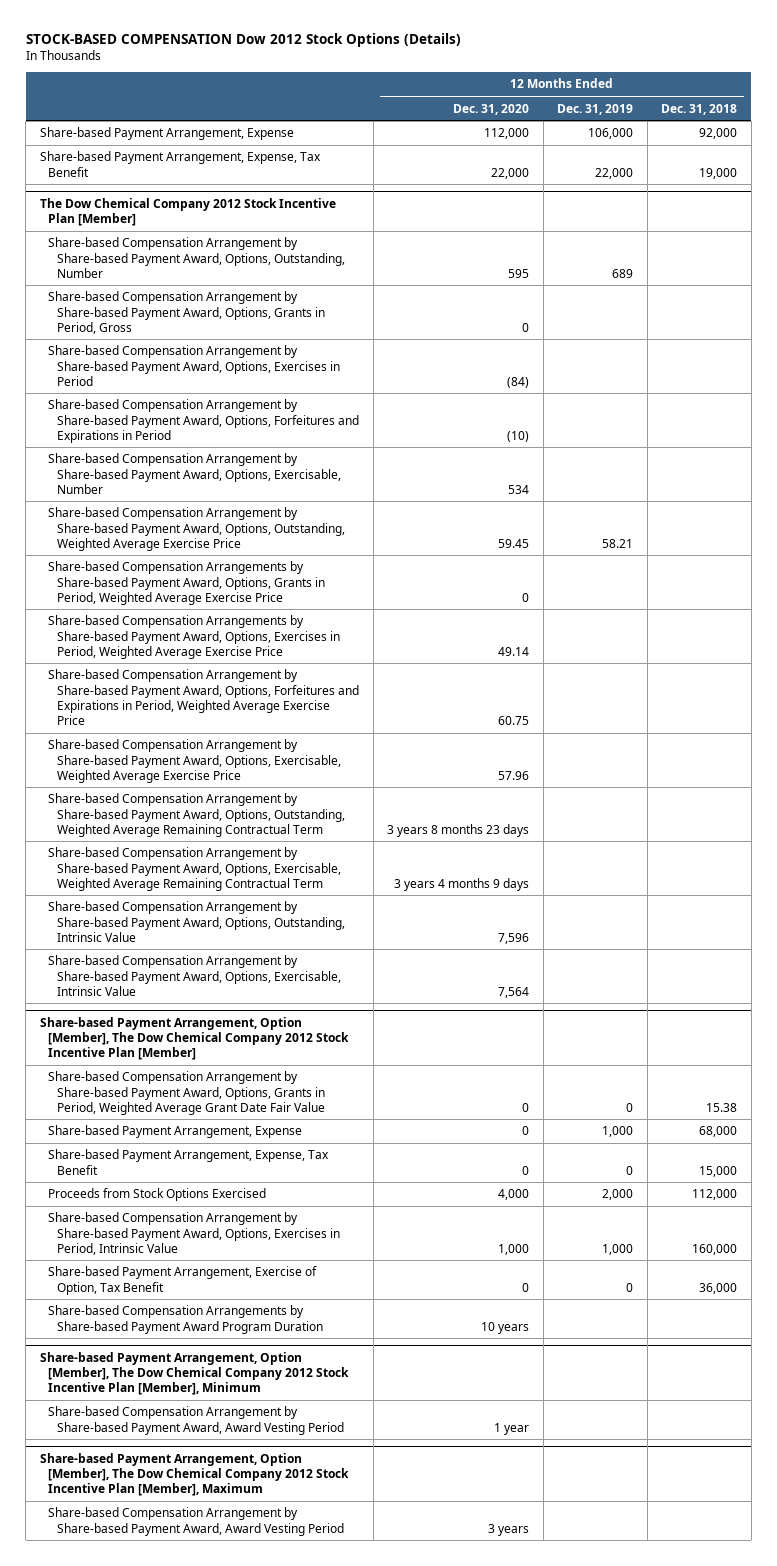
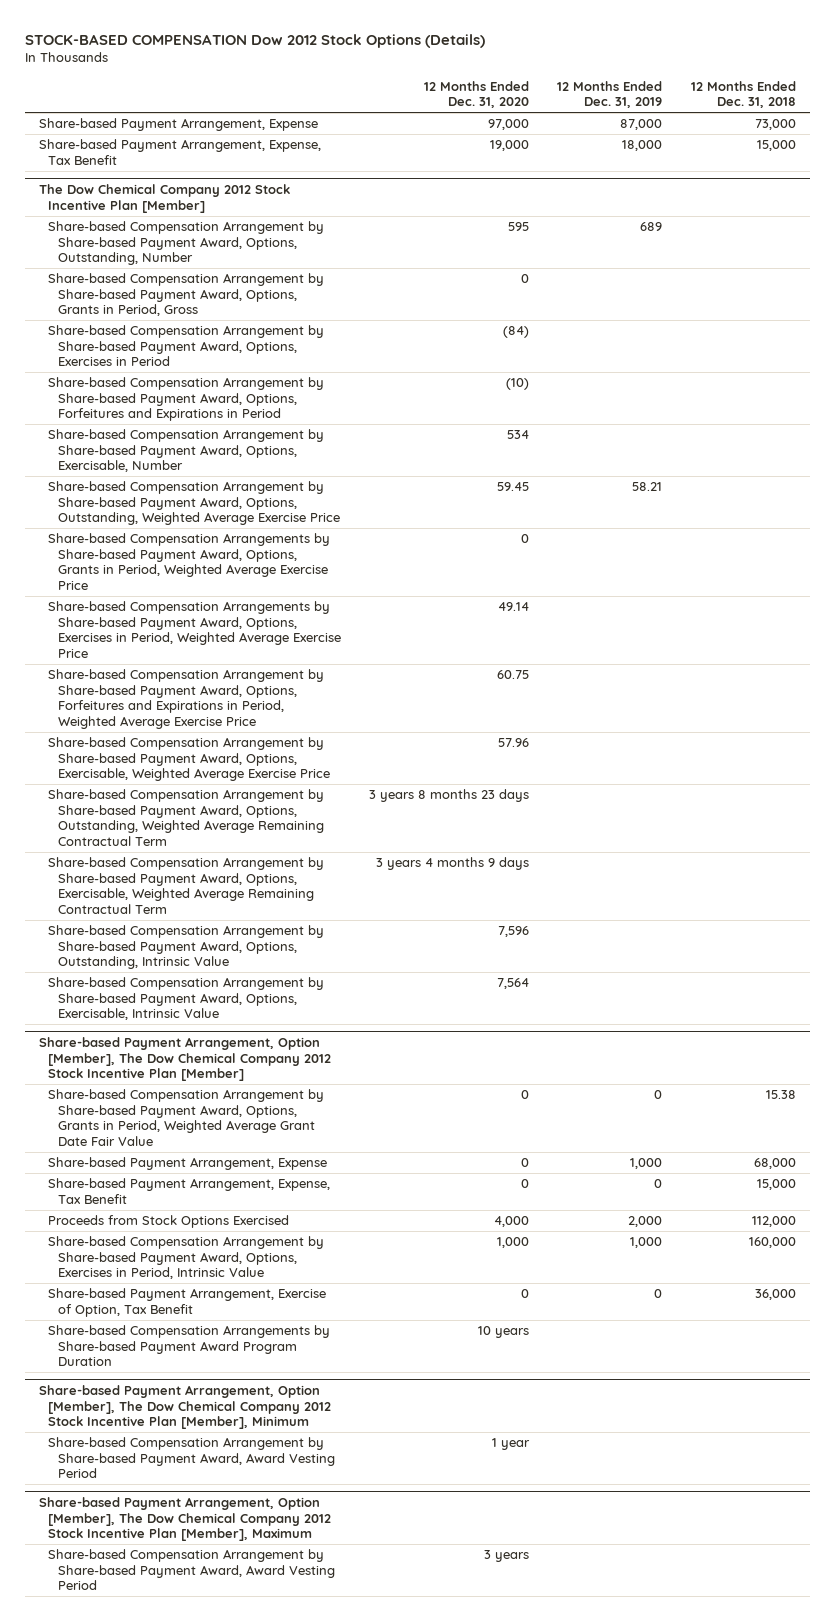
[484,128,530,140] 112,000 -> [487,119,529,131] 97,000
[588,128,634,140] 106,000 -> [620,119,663,131] 87,000
[699,128,738,140] 92,000 -> [754,119,796,131] 73,000
[491,167,530,179] 22,000 -> [489,140,529,152] 19,000
[595,167,634,179] 22,000 -> [622,140,663,152] 18,000
[699,167,738,179] 19,000 -> [756,140,796,152] 15,000

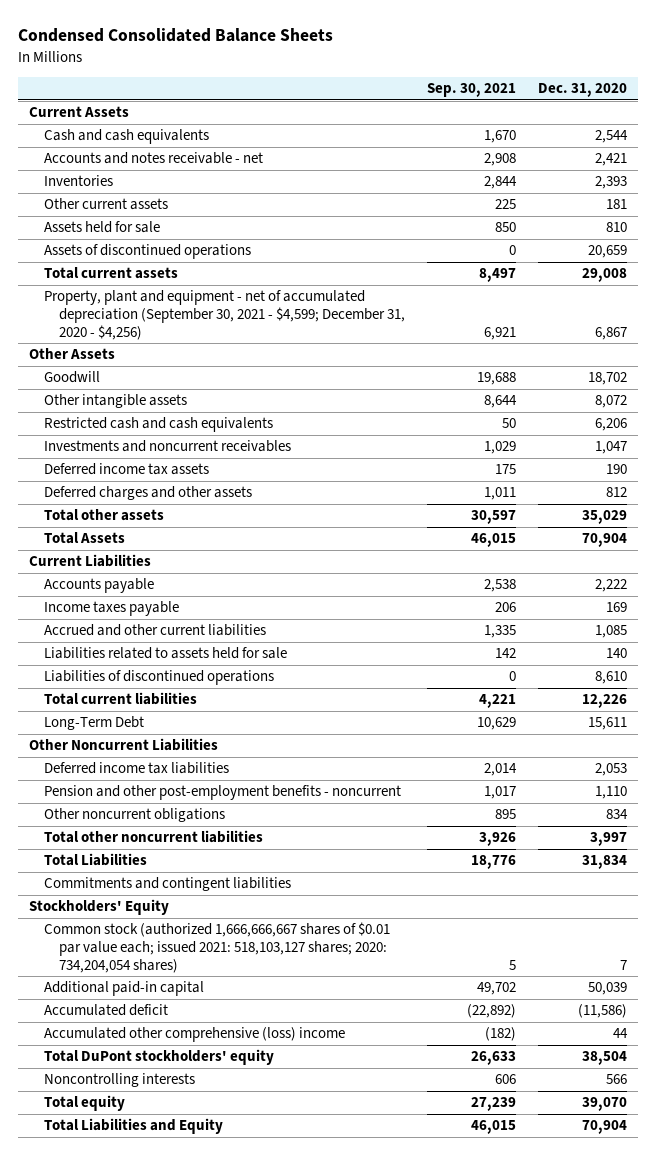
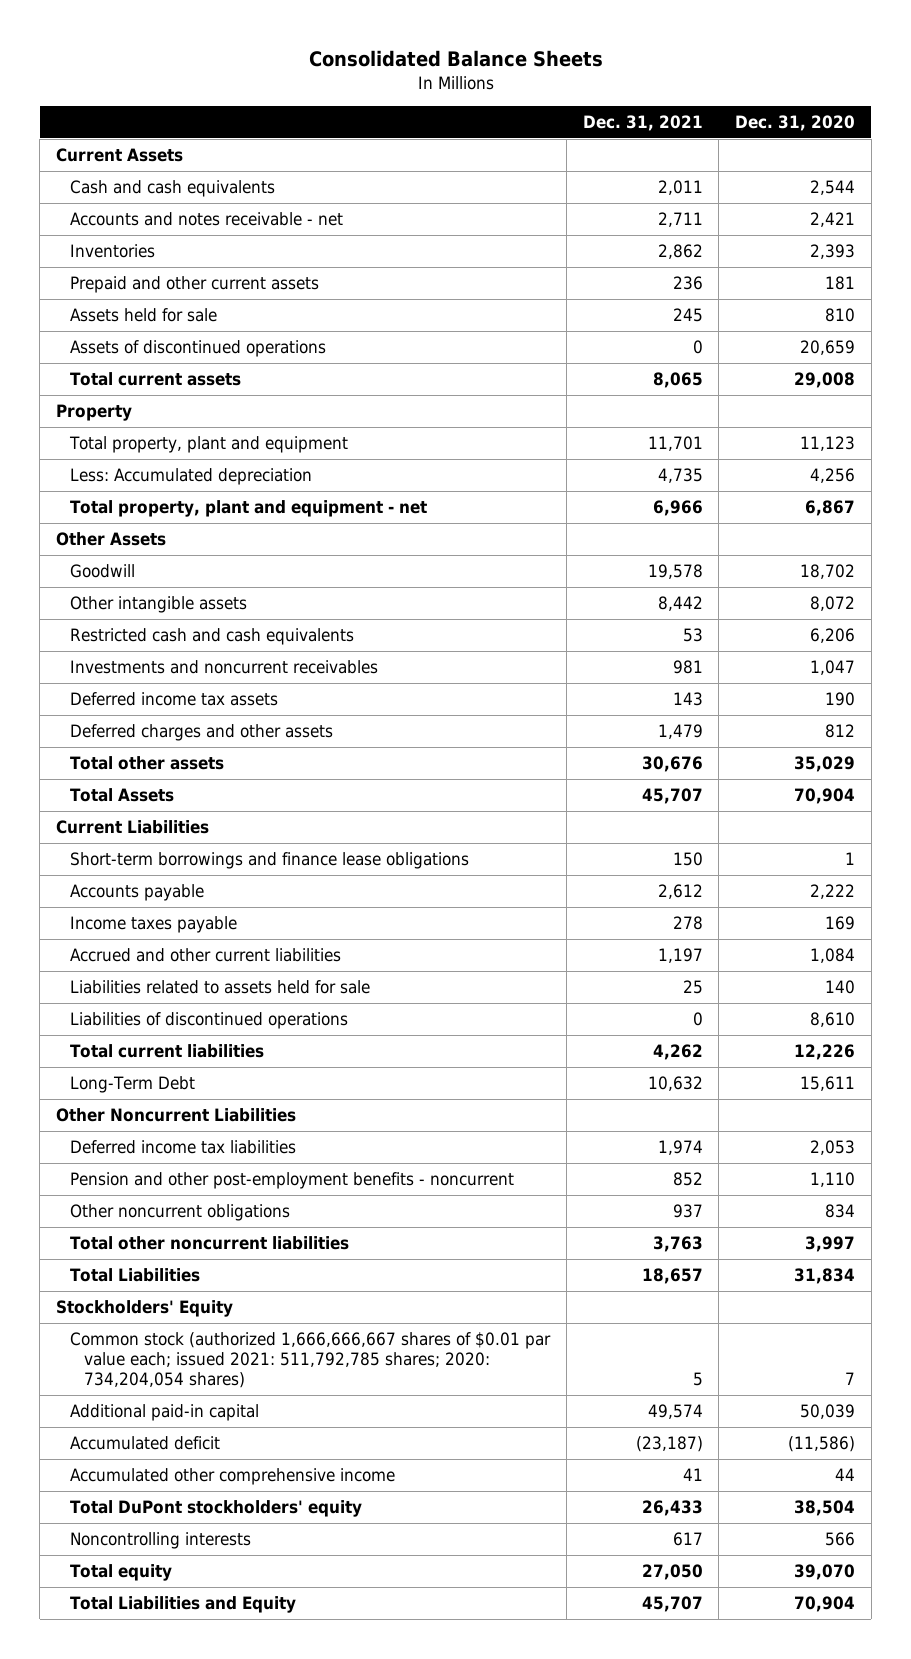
[17,28,333,43] Condensed Consolidated Balance Sheets -> [308,50,603,68] Consolidated Balance Sheets
[426,83,516,98] Sep. 30, 2021 -> none
none -> [582,114,703,131] Dec. 31, 2021
[43,198,168,211] Other current assets -> [70,276,320,294] Prepaid and other current assets
none -> [56,404,133,422] Property
none -> [69,436,349,454] Total property, plant and equipment
none -> [70,468,313,486] Less: Accumulated depreciation
[43,290,405,340] Property, plant and equipment - net of accumulated depreciation (September 30, 2021 - $4,599; December 31, 2020 - $4,256) -> [70,500,428,518] Total property, plant and equipment - net
none -> [70,852,470,870] Short-term borrowings and finance lease obligations
[594,625,627,639] 1,085 -> [809,948,855,964] 1,084
[43,877,291,892] Commitments and contingent liabilities -> none
[43,922,390,973] Common stock (authorized 1,666,666,667 shares of $0.01 par value each; issued 2021: 518,103,127 shares; 2020: 734,204,054 shares) -> [70,1332,552,1388] Common stock (authorized 1,666,666,667 shares of $0.01 par value each; issued 2021: 511,792,785 shares; 2020: 734,204,054 shares)
[43,1027,345,1043] Accumulated other comprehensive (loss) income -> [70,1468,396,1486] Accumulated other comprehensive income

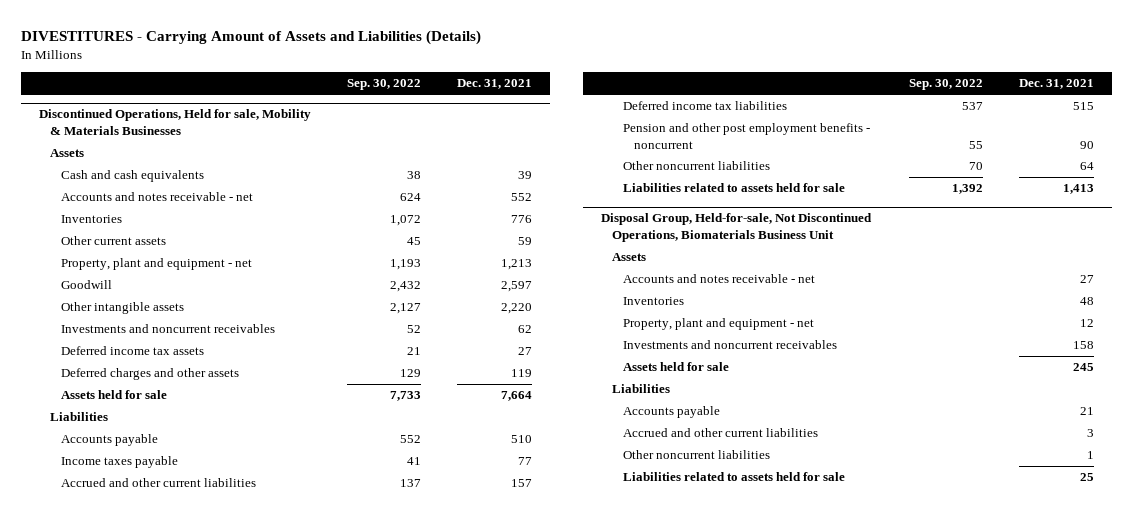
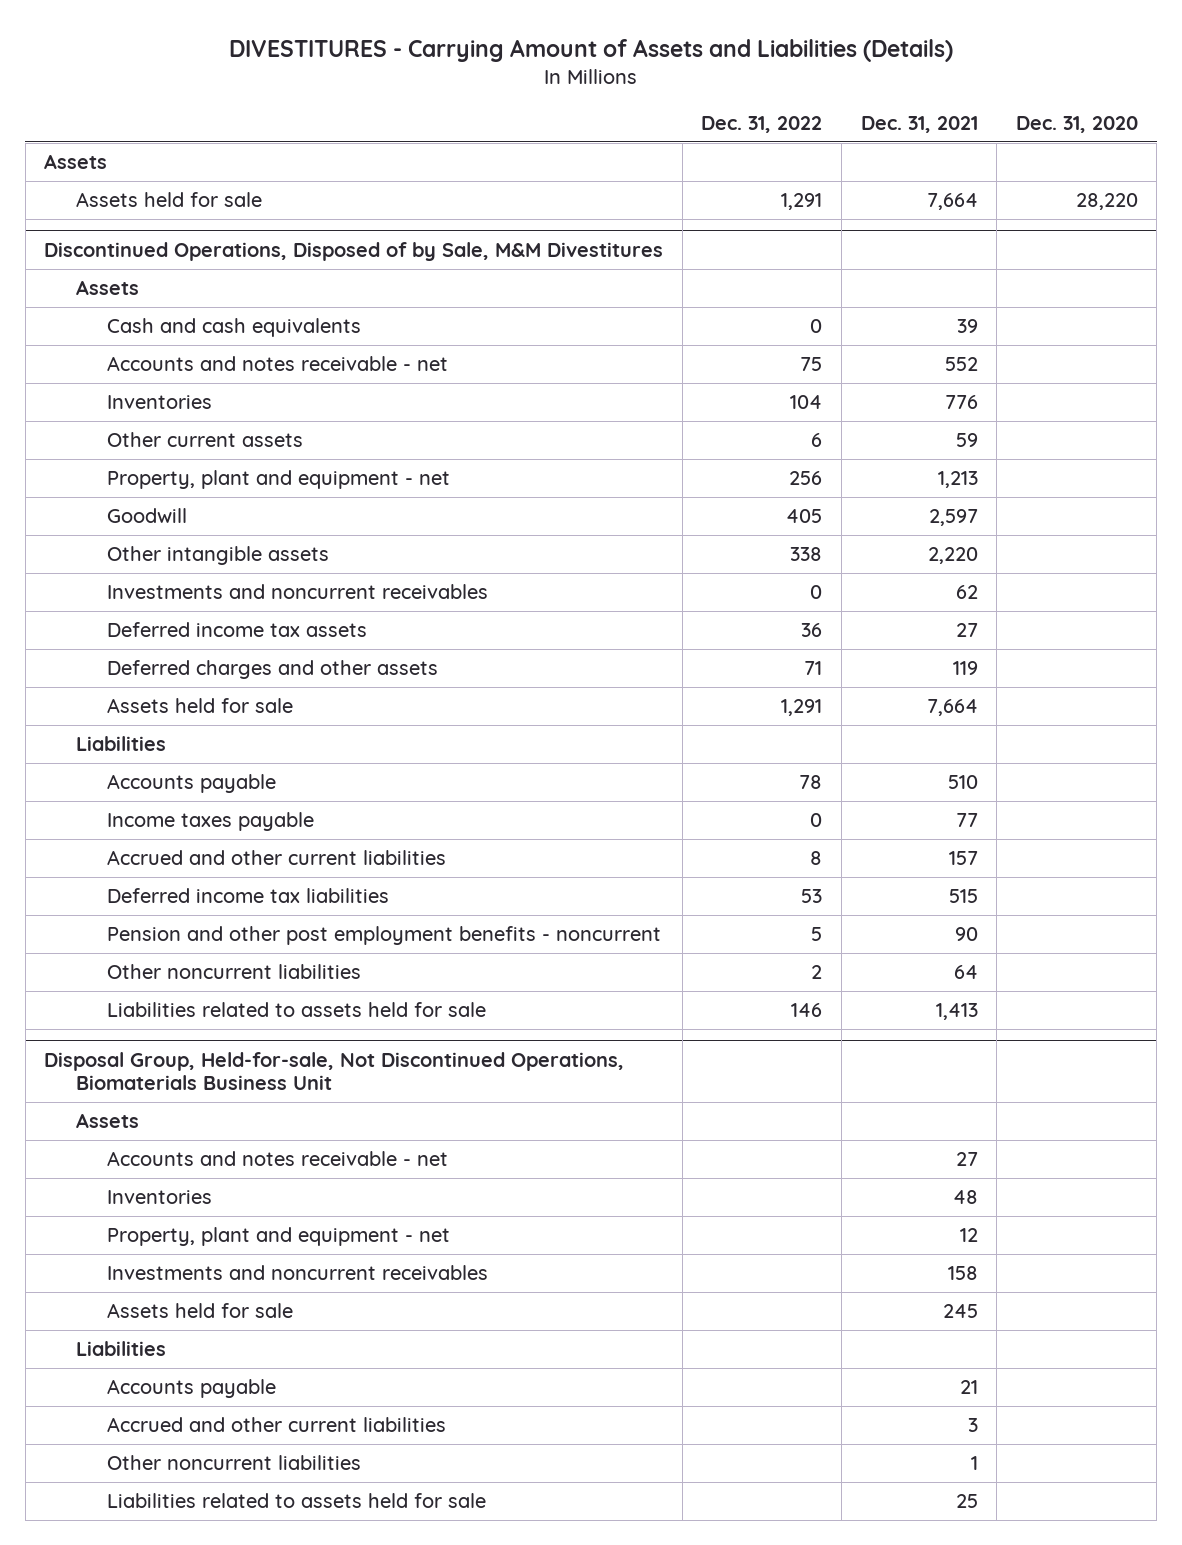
[346,79,421,91] Sep. 30, 2022 -> none
none -> [701,115,823,133] Dec. 31, 2022
none -> [1015,115,1138,133] Dec. 31, 2020
[38,109,311,135] Discontinued Operations, Held for sale, Mobility & Materials Businesses -> none
none -> [75,192,262,208] Assets held for sale
none -> [44,241,664,261] Discontinued Operations, Disposed of by Sale, M&M Divestitures
none -> [75,280,139,296] Assets

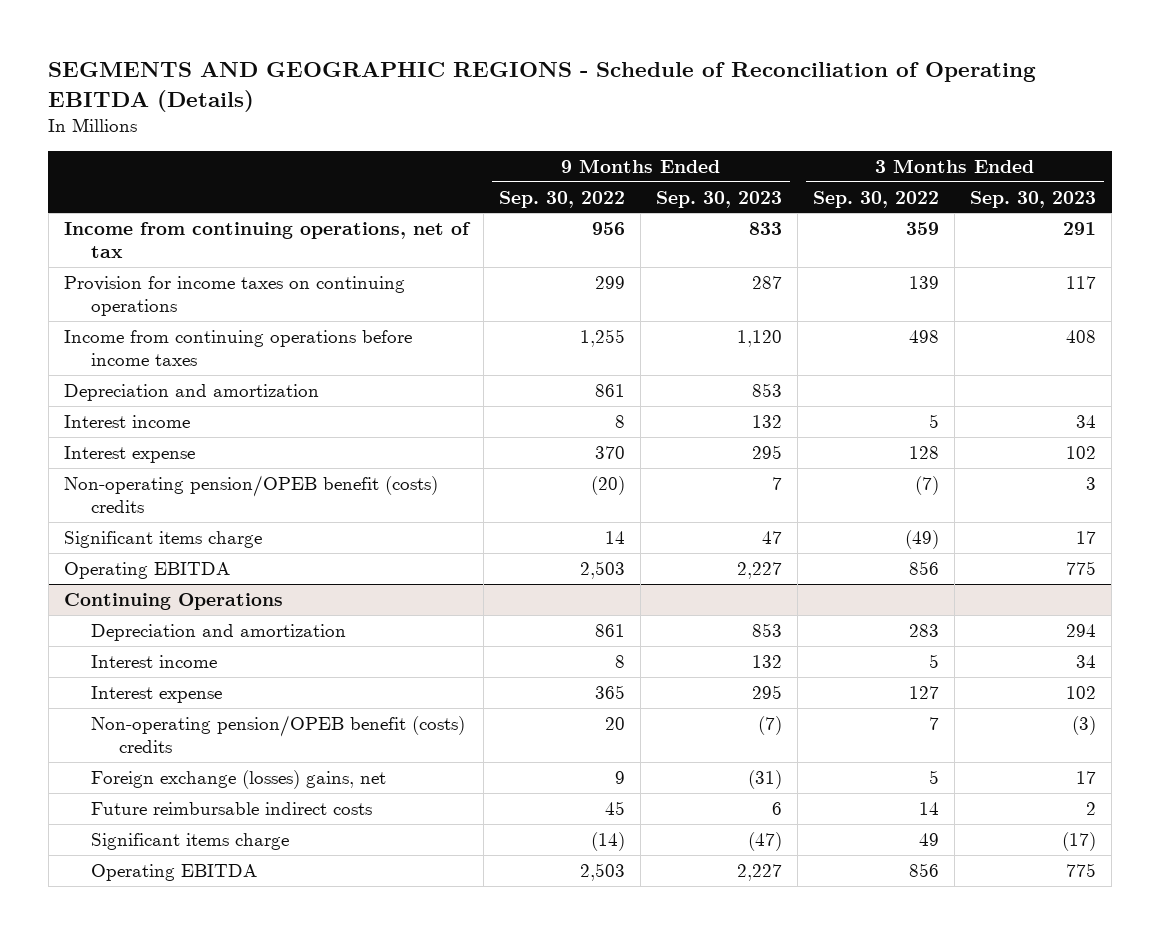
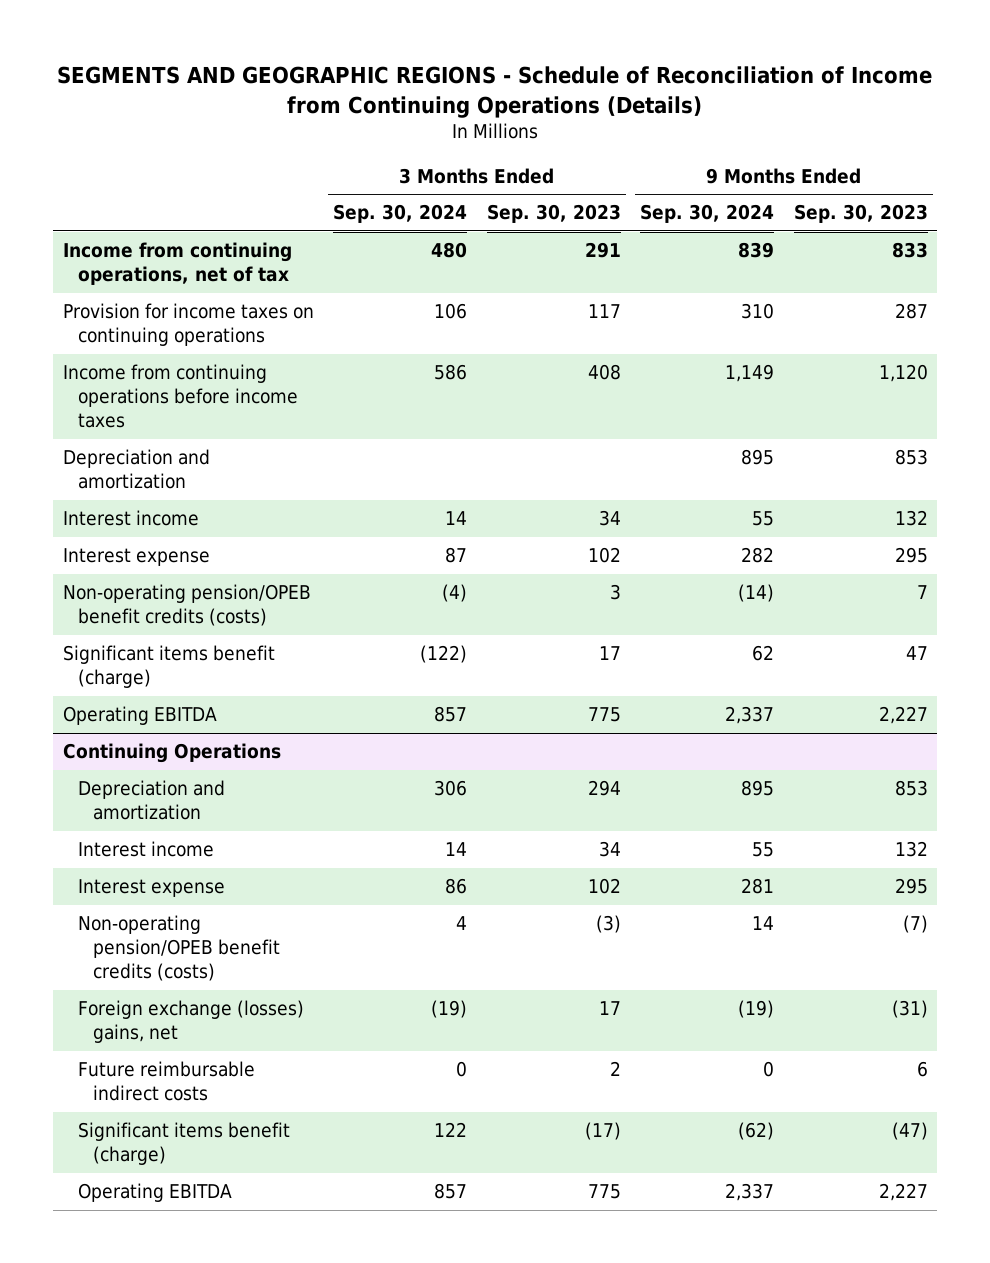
[48,62,1037,112] SEGMENTS AND GEOGRAPHIC REGIONS - Schedule of Reconciliation of Operating EBITDA (Details) -> [57,65,933,118] SEGMENTS AND GEOGRAPHIC REGIONS - Schedule of Reconciliation of Income from Continuing Operations (Details)
[499,190,626,208] Sep. 30, 2022 -> none
[813,190,940,208] Sep. 30, 2022 -> none
none -> [333,204,468,224] Sep. 30, 2024
none -> [640,204,775,224] Sep. 30, 2024
[63,474,438,513] Non-operating pension/OPEB benefit (costs) credits -> [62,584,311,627] Non-operating pension/OPEB benefit credits (costs)
[63,530,262,548] Significant items charge -> [62,645,275,689] Significant items benefit (charge)
[91,714,466,753] Non-operating pension/OPEB benefit (costs) credits -> [77,915,281,982] Non-operating pension/OPEB benefit credits (costs)
[91,832,290,850] Significant items charge -> [77,1122,290,1166] Significant items benefit (charge)

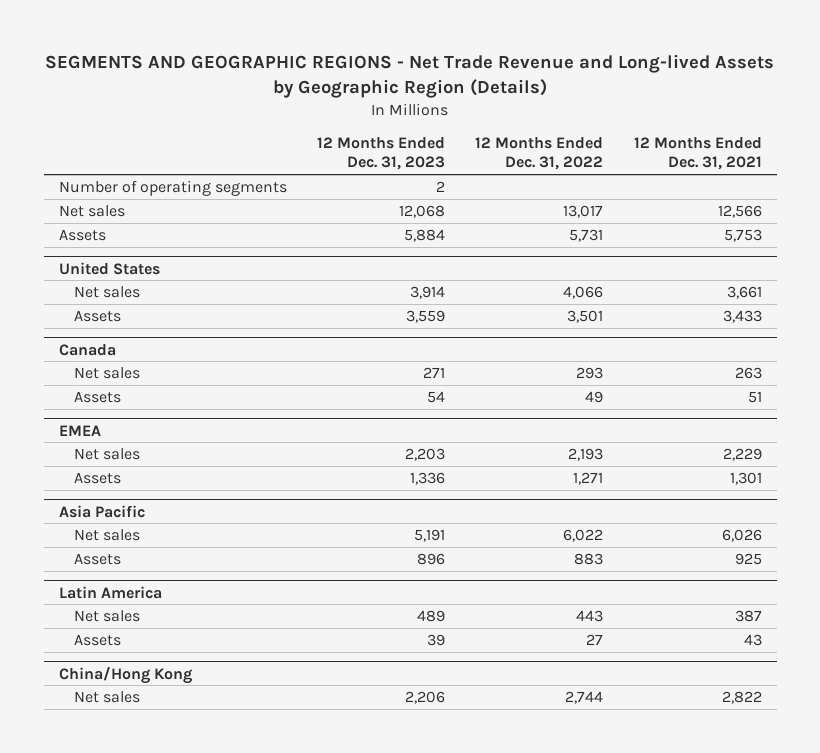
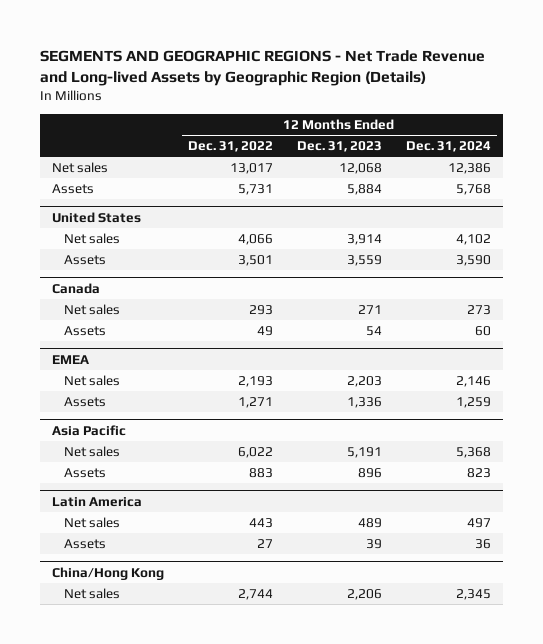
[633,136,762,171] 12 Months Ended Dec. 31, 2021 -> none
none -> [405,141,491,153] Dec. 31, 2024
[58,179,287,196] Number of operating segments -> none

